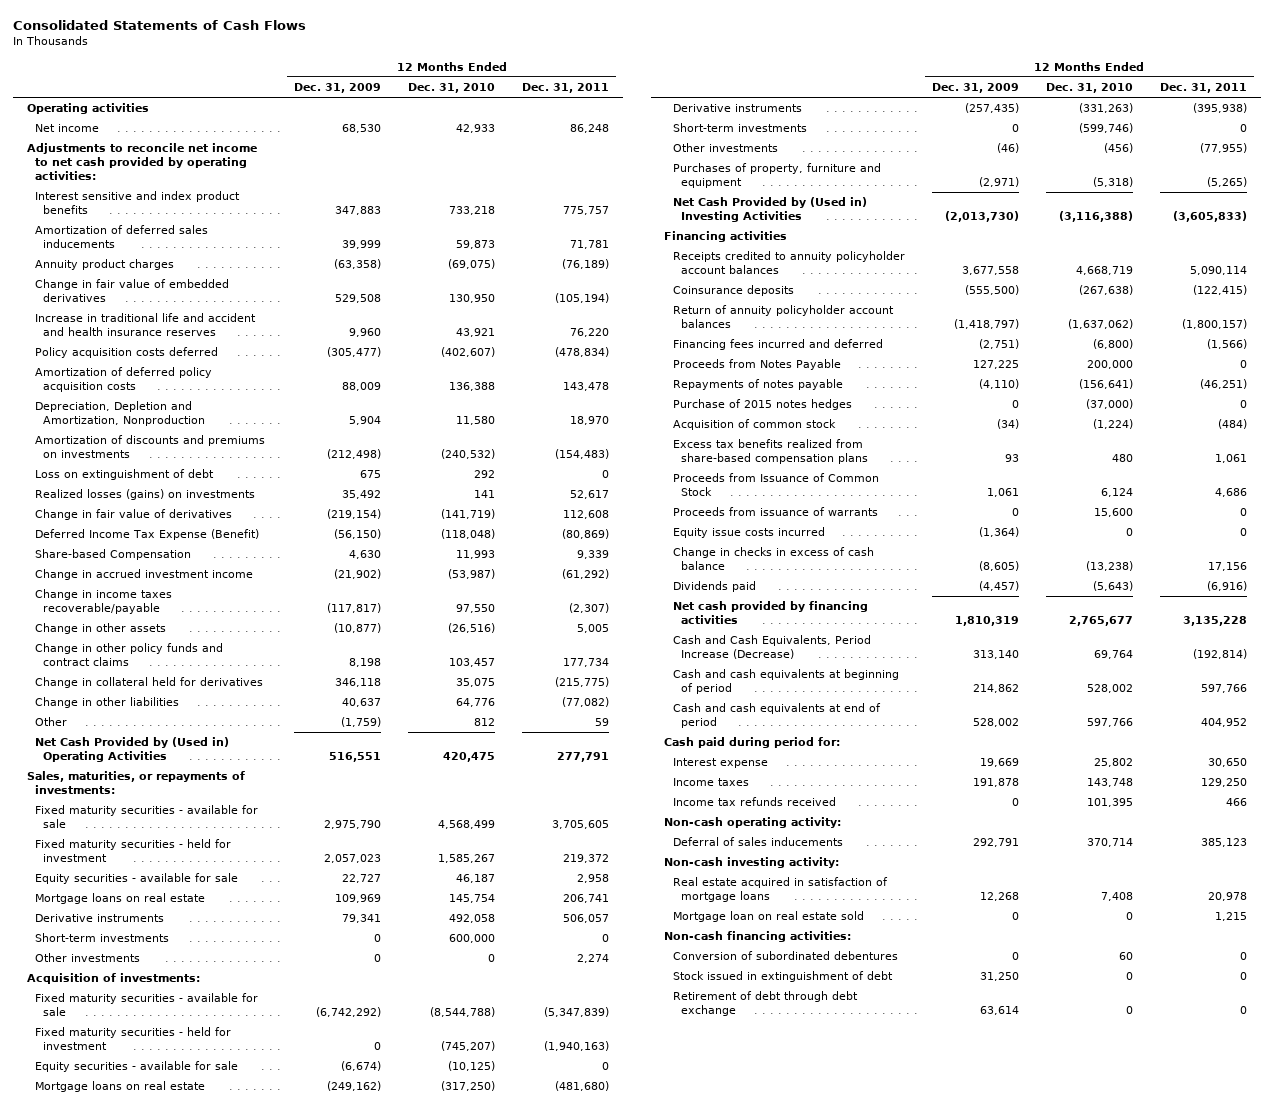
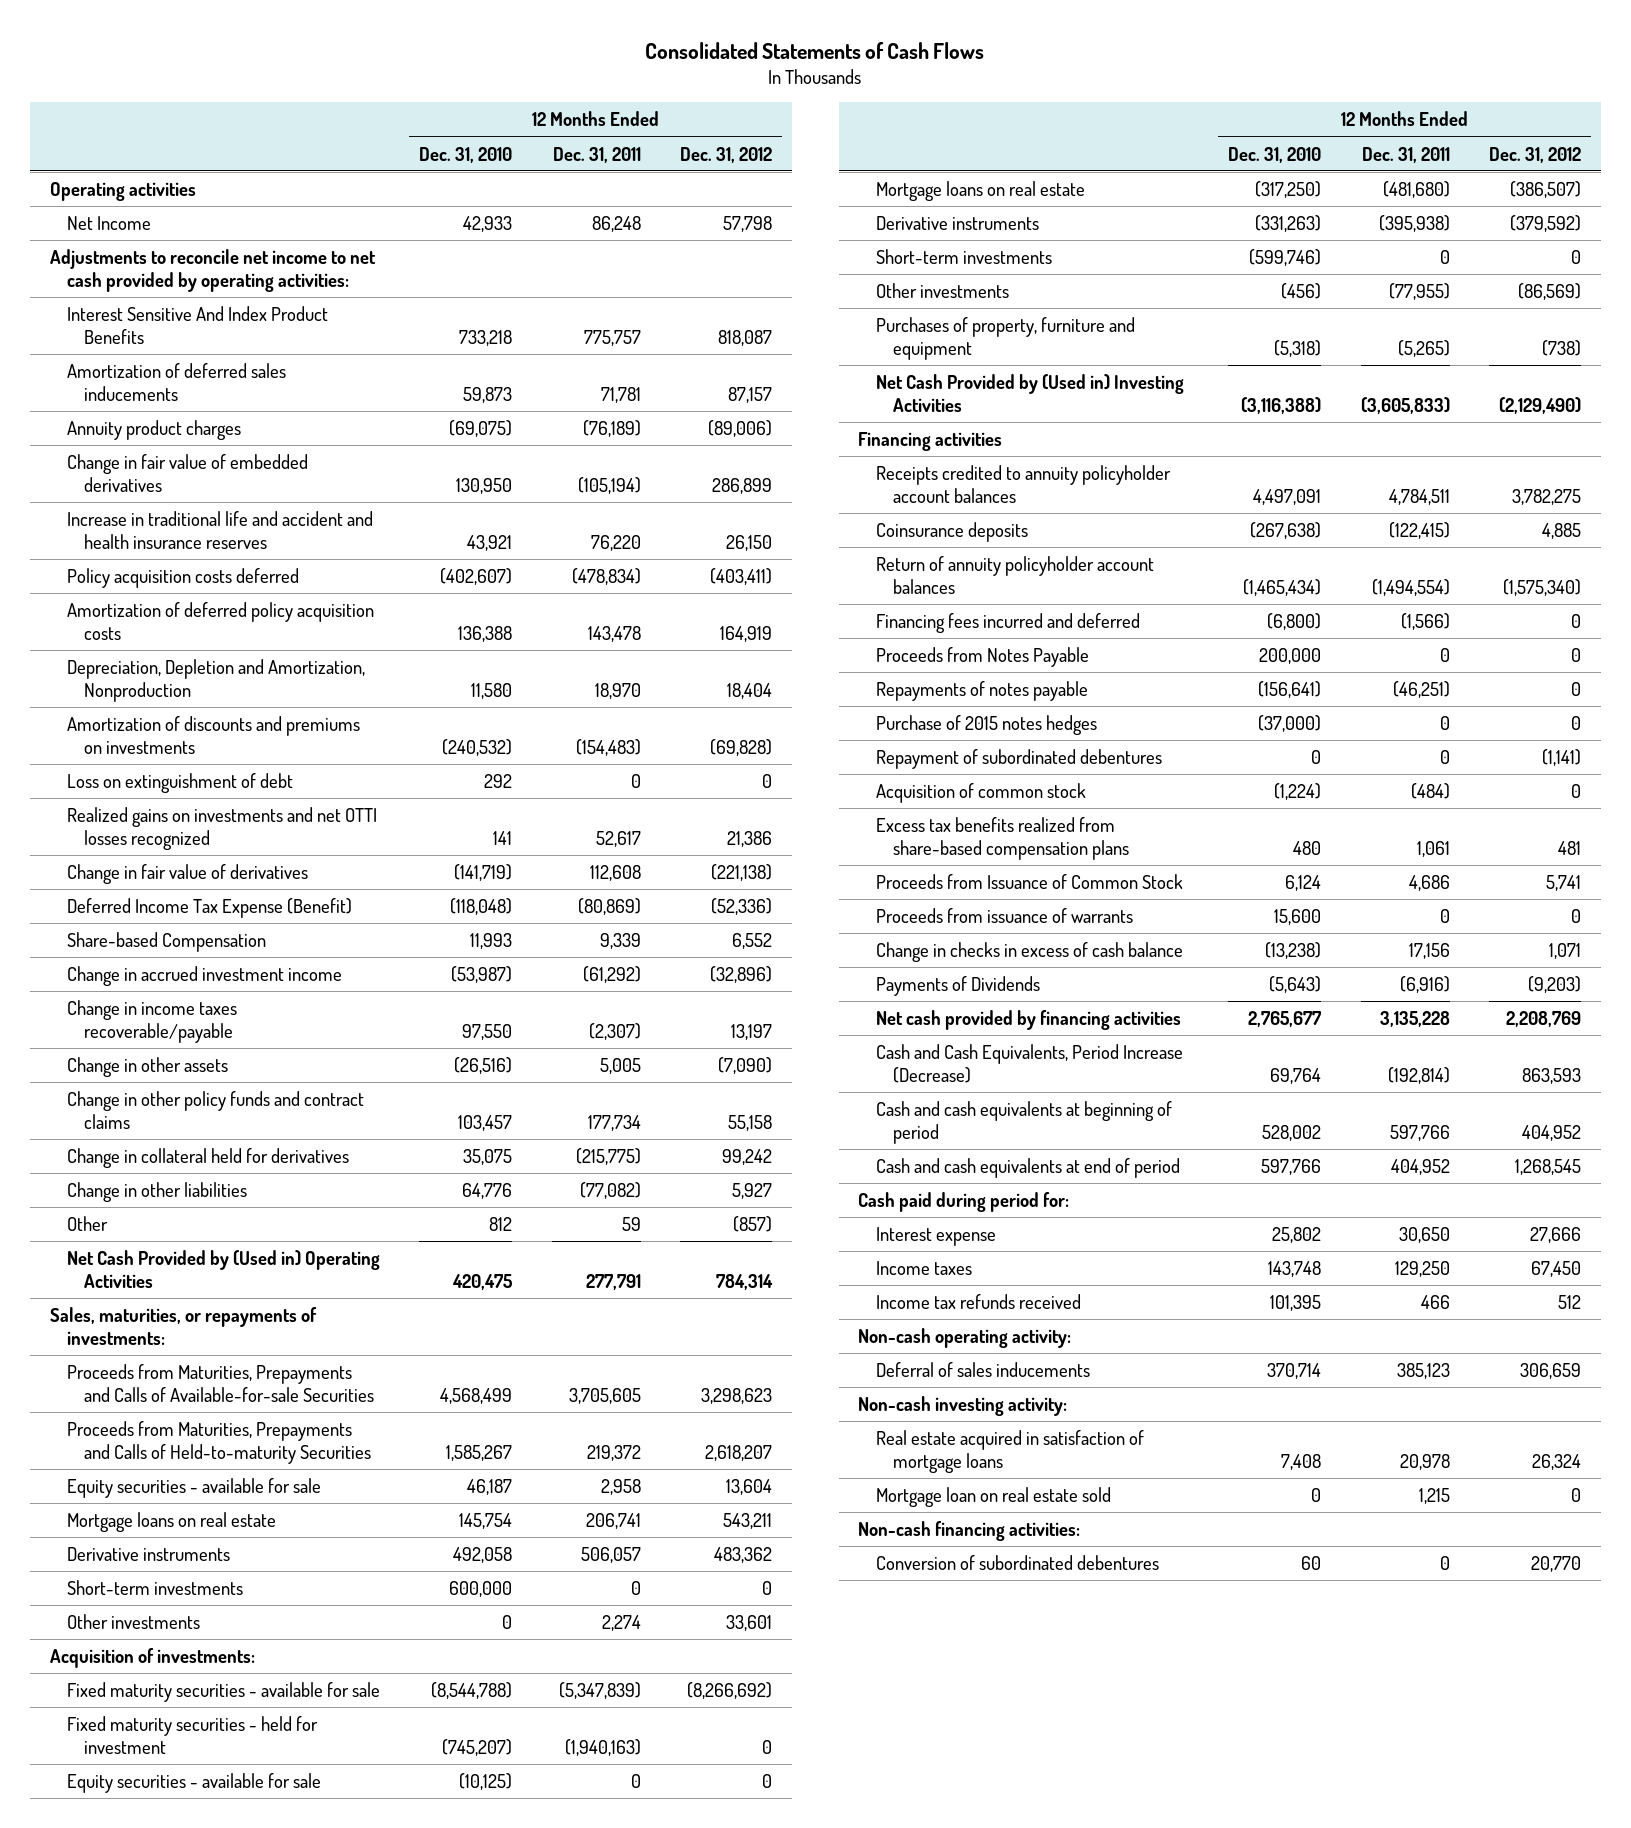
[294,83,382,94] Dec. 31, 2009 -> none
none -> [680,146,773,163] Dec. 31, 2012
[34,124,99,133] Net income -> [66,215,151,230] Net Income
[34,191,240,215] Interest sensitive and index product benefits -> [66,305,328,345] Interest Sensitive And Index Product Benefits
[34,489,255,501] Realized losses (gains) on investments -> [66,806,377,851] Realized gains on investments and net OTTI losses recognized
[34,805,258,829] Fixed maturity securities - available for sale -> [66,1363,374,1403] Proceeds from Maturities, Prepayments and Calls of Available-for-sale Securities
[34,839,231,863] Fixed maturity securities - held for investment -> [66,1420,371,1465] Proceeds from Maturities, Prepayments and Calls of Held-to-maturity Securities
[1075,266,1133,276] 4,668,719 -> [1253,489,1322,506] 4,497,091
[1189,266,1247,276] 5,090,114 -> [1388,489,1450,506] 4,784,511
[1067,319,1133,330] (1,637,062) -> [1243,579,1322,597] (1,465,434)
[1181,319,1247,330] (1,800,157) -> [1371,579,1450,597] (1,494,554)
none -> [875,748,1162,769] Repayment of subordinated debentures
[672,527,825,539] Equity issue costs incurred -> none
[672,581,756,593] Dividends paid -> [875,975,1040,996] Payments of Dividends
[672,971,893,983] Stock issued in extinguishment of debt -> none
[672,991,858,1017] Retirement of debt through debt exchange -> none

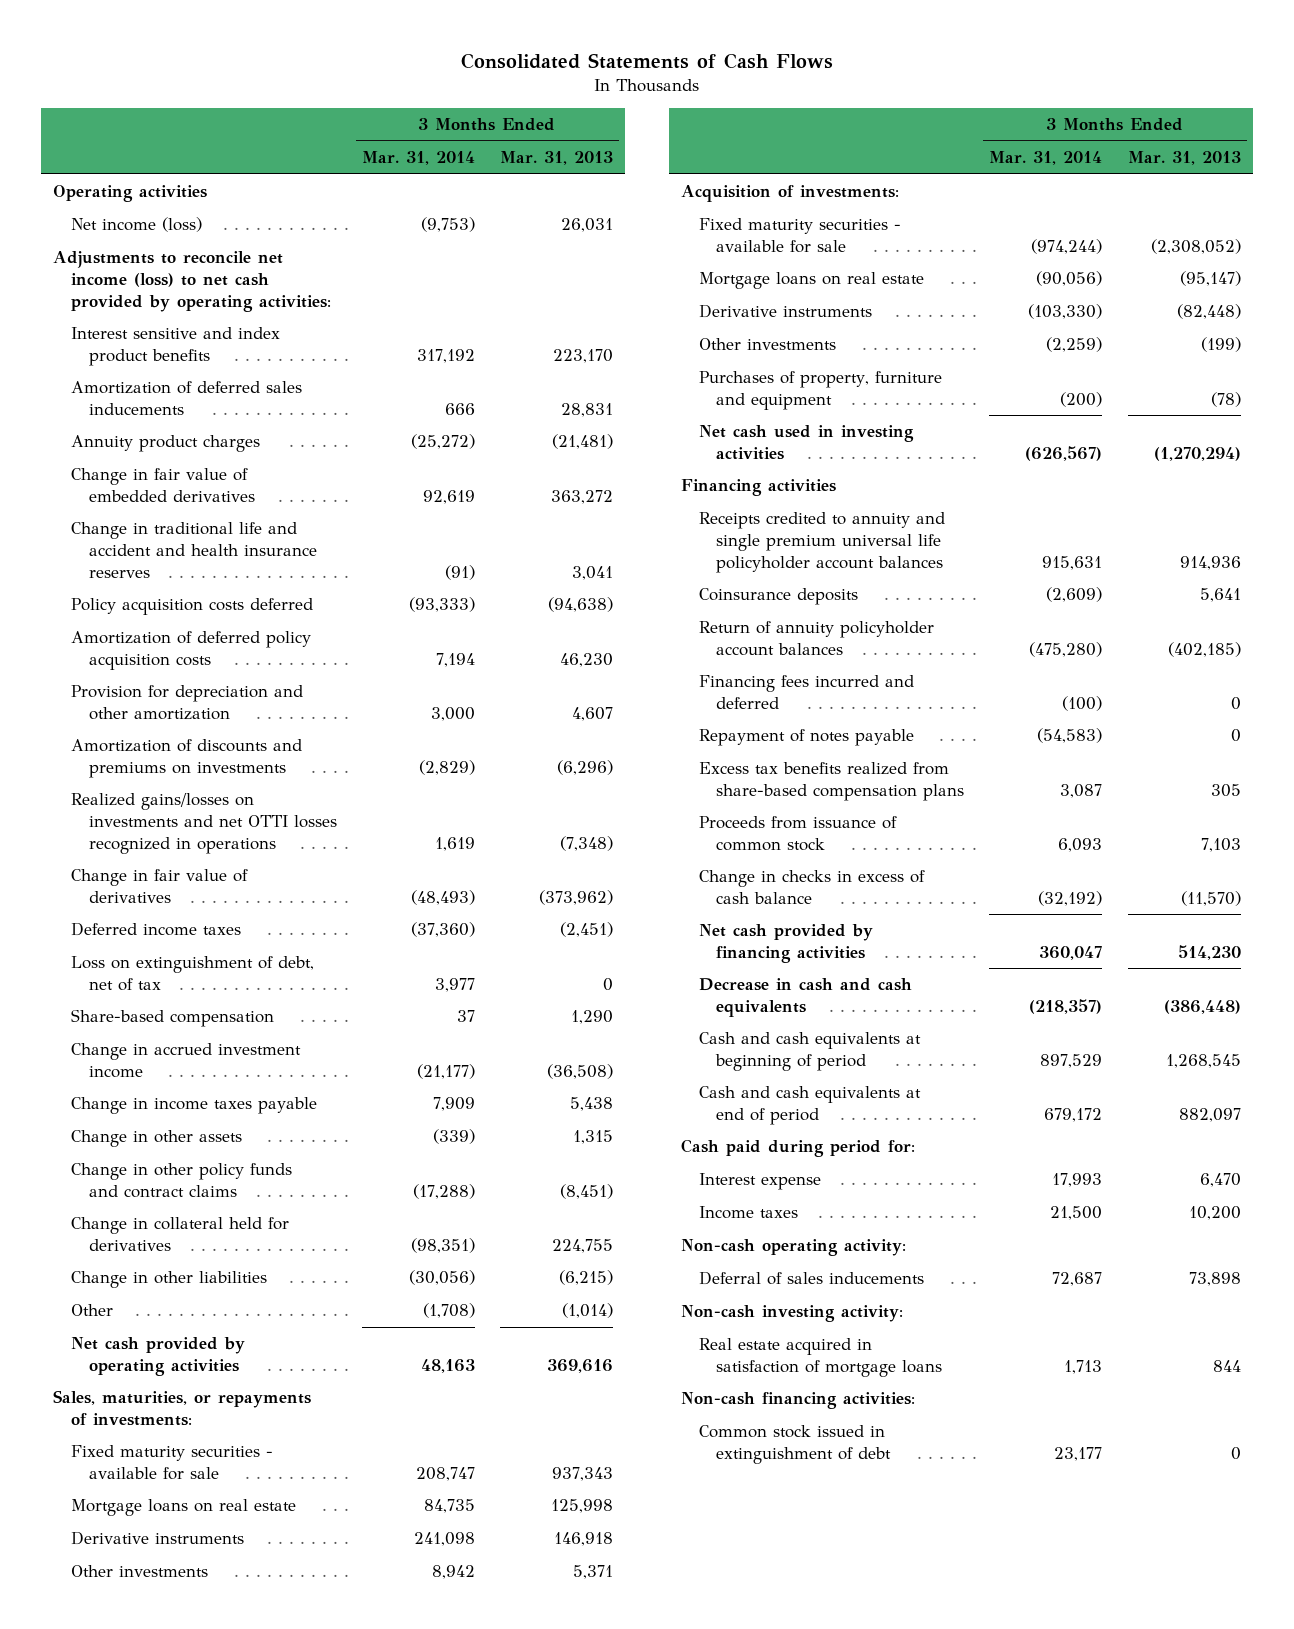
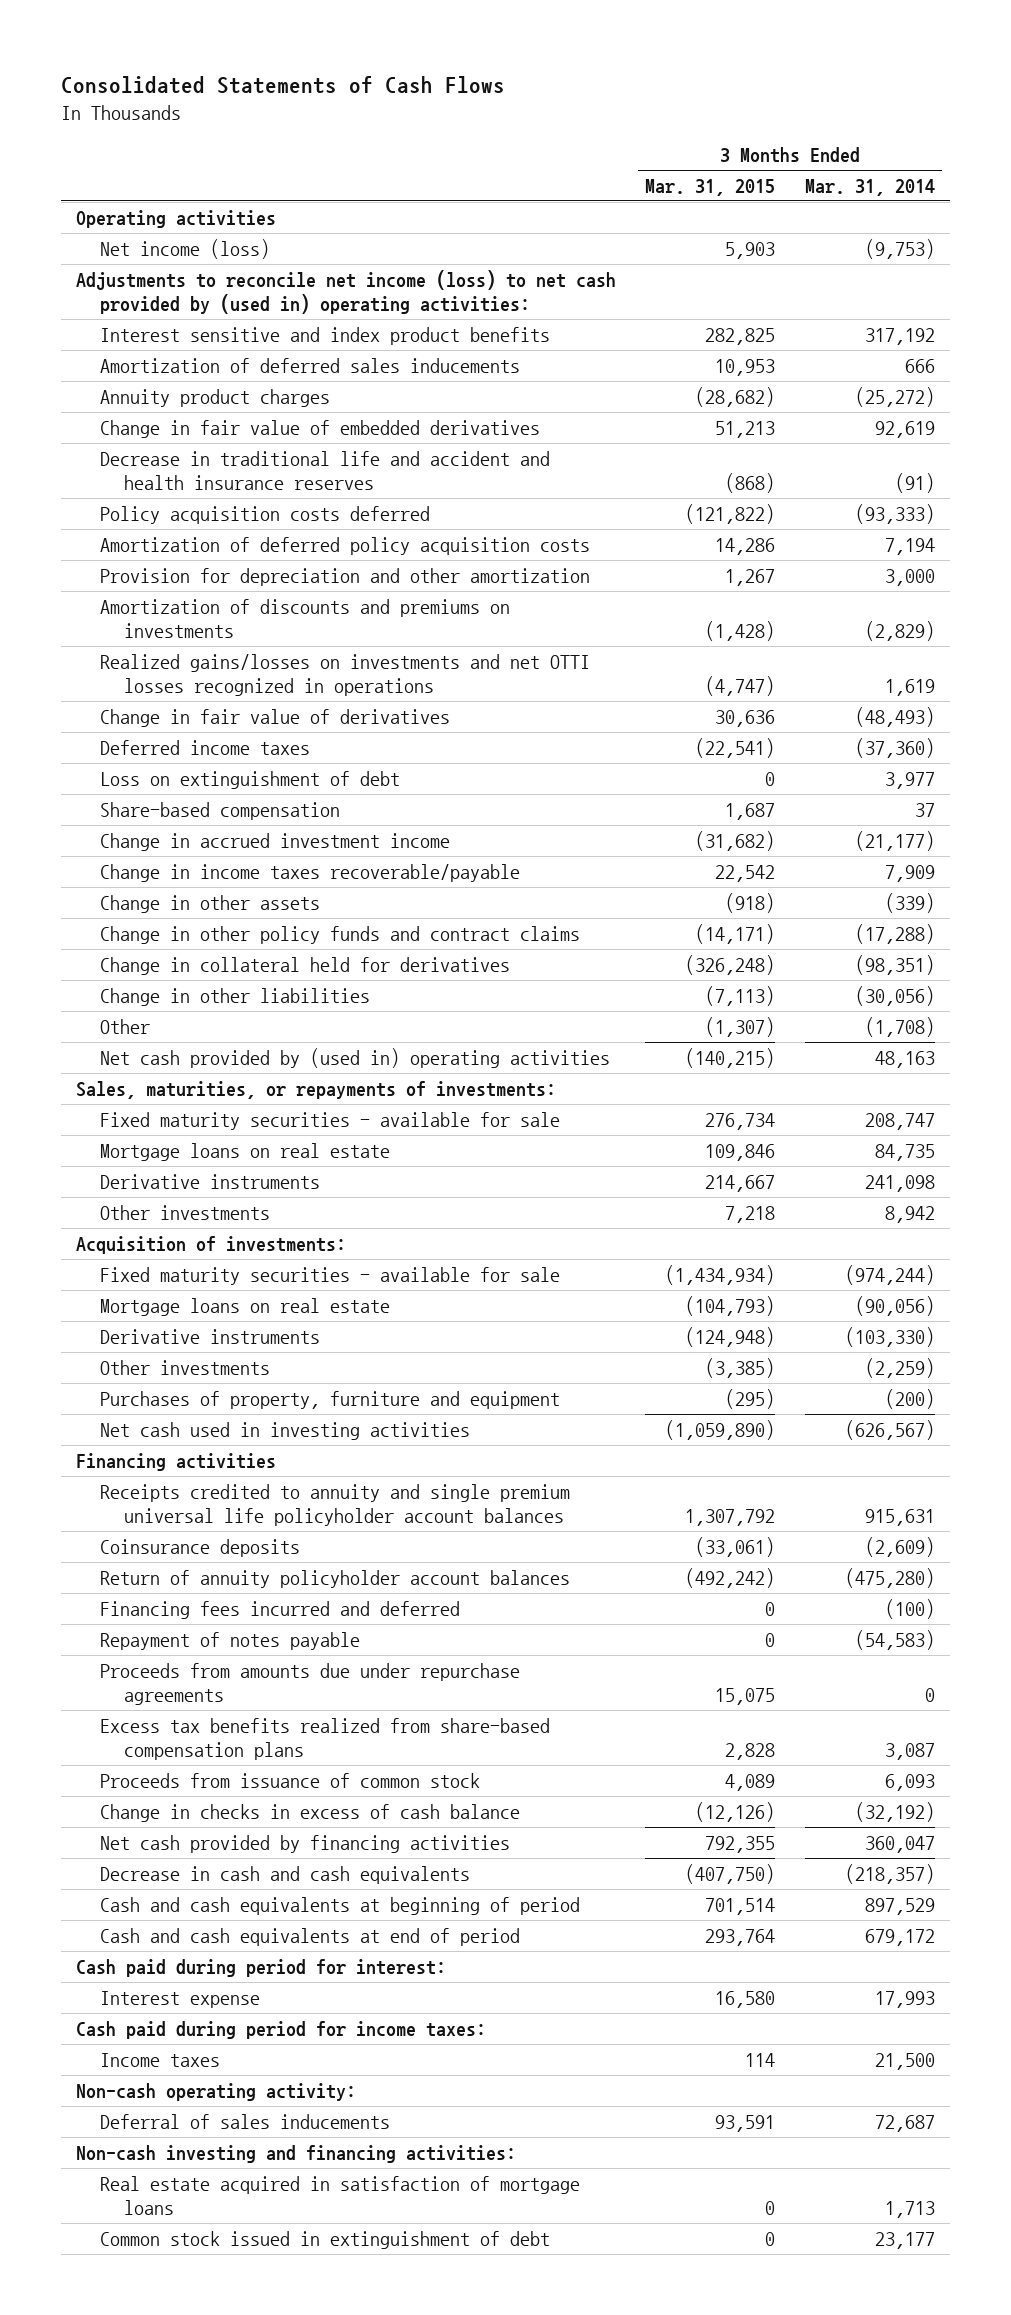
[499,151,613,166] Mar. 31, 2013 -> none
none -> [645,178,776,196] Mar. 31, 2015
[53,251,332,312] Adjustments to reconcile net income (loss) to net cash provided by operating activities: -> [75,269,616,315] Adjustments to reconcile net income (loss) to net cash provided by (used in) operating activities:
[71,522,317,578] Change in traditional life and accident and health insurance reserves -> [99,450,550,491] Decrease in traditional life and accident and health insurance reserves
[71,956,315,991] Loss on extinguishment of debt, net of tax -> [99,770,400,789] Loss on extinguishment of debt
[71,1097,318,1115] Change in income taxes payable -> [99,863,520,882] Change in income taxes recoverable/payable
[71,1337,246,1376] Net cash provided by operating activities -> [99,1047,610,1068] Net cash provided by (used in) operating activities
none -> [99,1662,520,1706] Proceeds from amounts due under repurchase agreements
[681,1139,916,1158] Cash paid during period for: -> [75,1958,446,1977] Cash paid during period for interest:
none -> [75,2020,486,2039] Cash paid during period for income taxes:
[681,1305,904,1323] Non-cash investing activity: -> none
none -> [75,2144,516,2163] Non-cash investing and financing activities:
[681,1392,916,1410] Non-cash financing activities: -> none

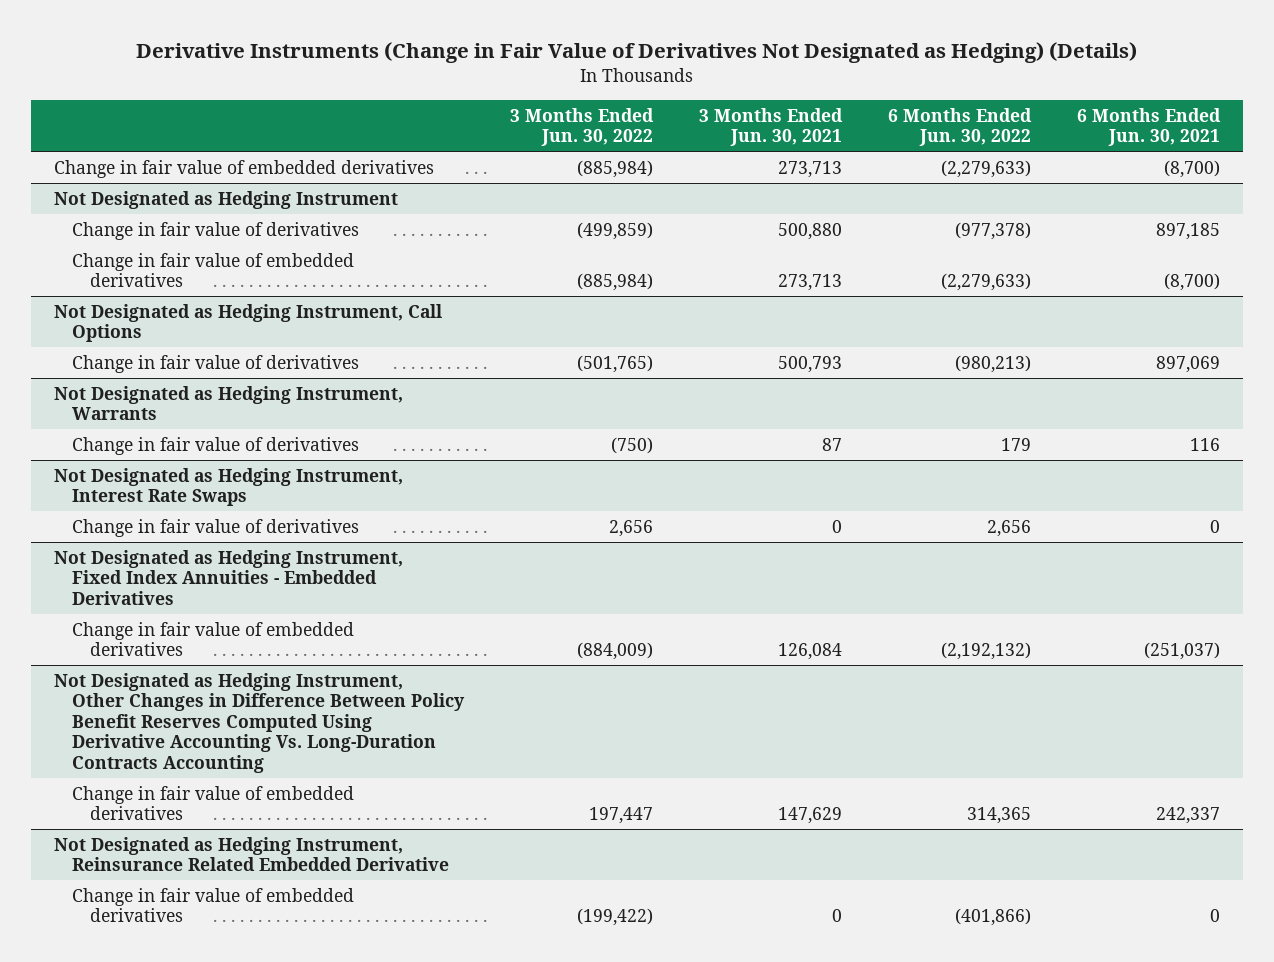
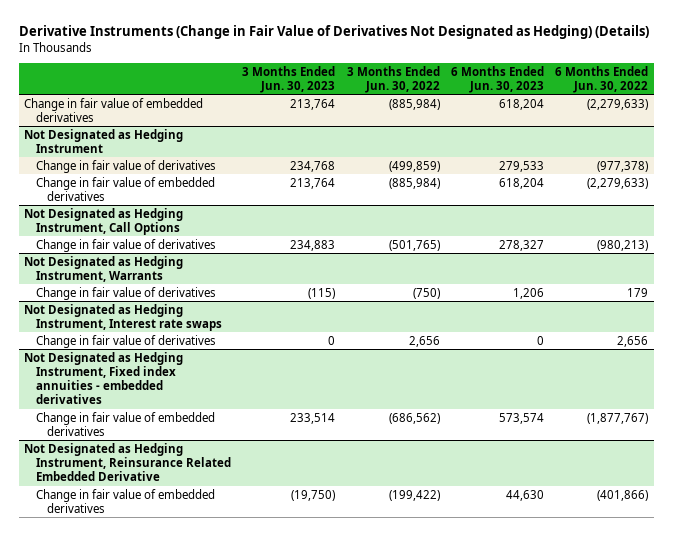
[699,107,844,146] 3 Months Ended Jun. 30, 2021 -> none
[1077,107,1222,146] 6 Months Ended Jun. 30, 2021 -> none
none -> [242,65,336,93] 3 Months Ended Jun. 30, 2023
none -> [450,65,544,93] 6 Months Ended Jun. 30, 2023
[53,467,403,507] Not Designated as Hedging Instrument, Interest Rate Swaps -> [24,303,222,331] Not Designated as Hedging Instrument, Interest rate swaps
[53,672,465,773] Not Designated as Hedging Instrument, Other Changes in Difference Between Policy Benefit Reserves Computed Using Derivative Accounting Vs. Long-Duration Contracts Accounting -> none
[71,785,354,821] Change in fair value of embedded derivatives -> none
[53,549,403,605] Not Designated as Hedging Instrument, Fixed Index Annuities - Embedded Derivatives -> [24,351,184,405] Not Designated as Hedging Instrument, Fixed index annuities - embedded derivatives
[576,642,653,661] (884,009) -> [388,412,440,424] (686,562)
[941,642,1032,661] (2,192,132) -> [587,412,649,424] (1,877,767)

